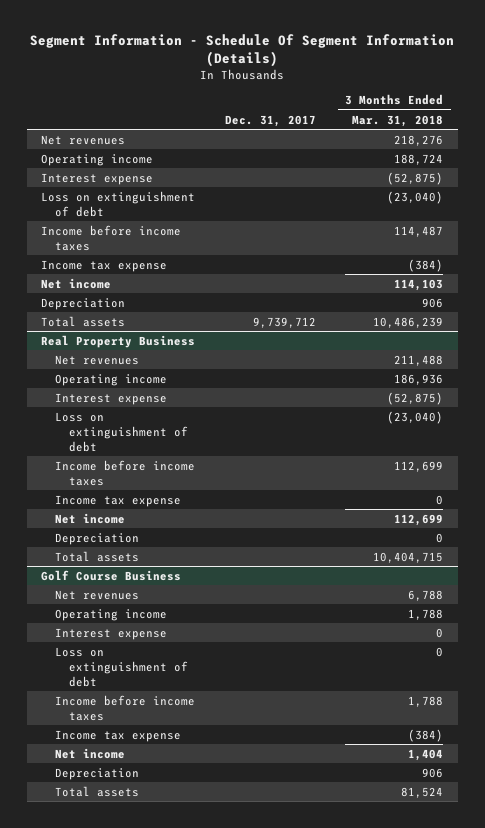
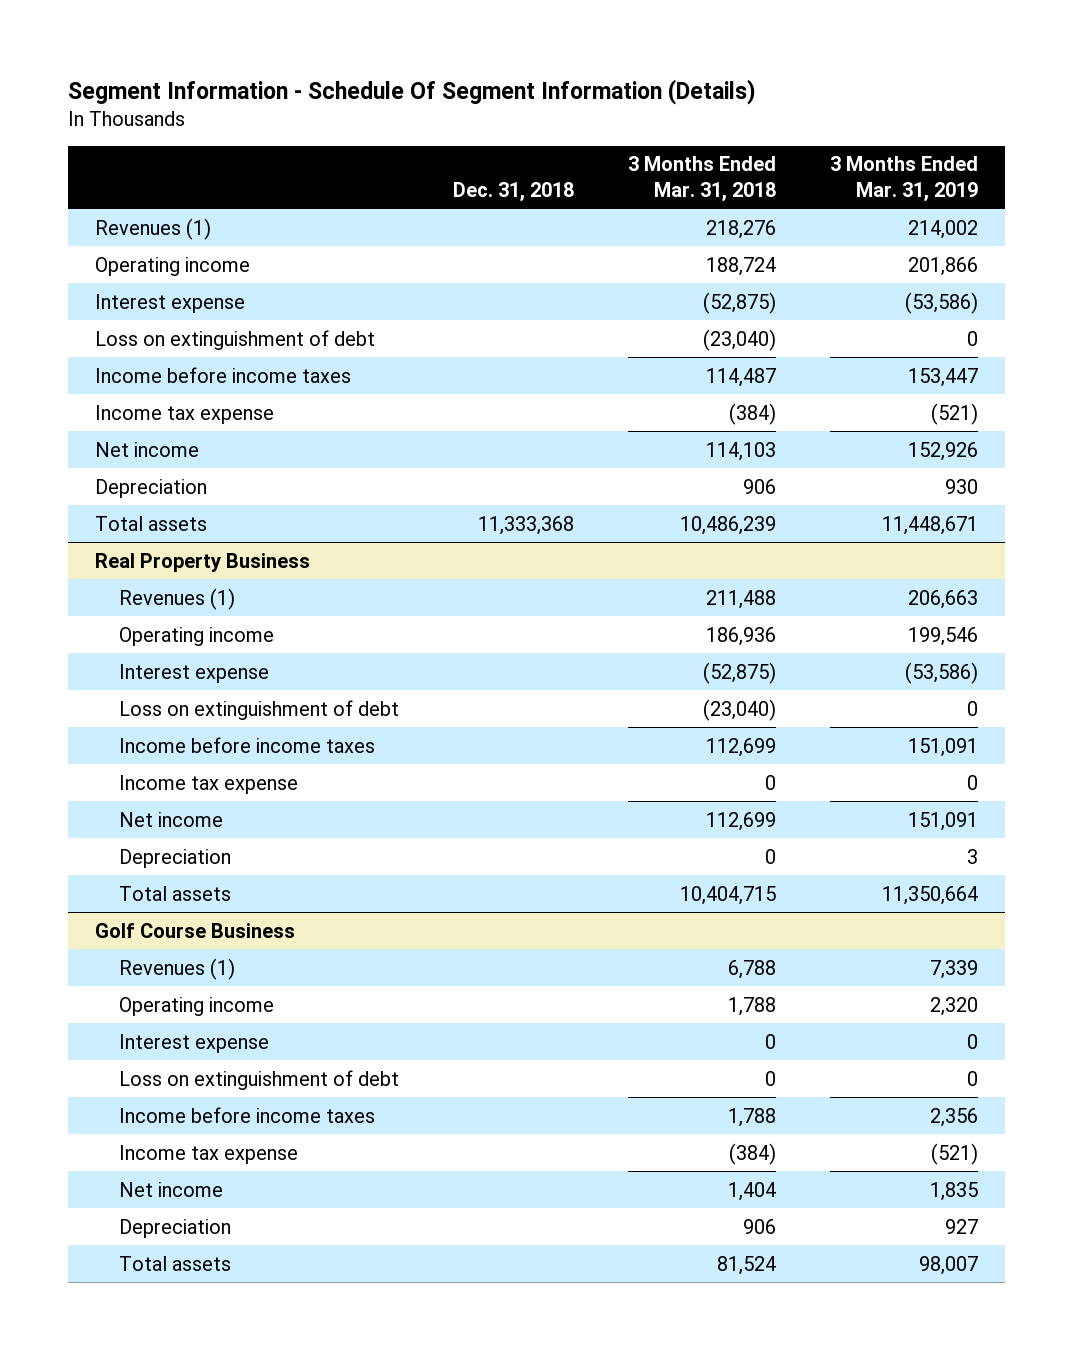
[224,114,316,127] Dec. 31, 2017 -> none
none -> [452,181,574,202] Dec. 31, 2018
none -> [830,156,979,202] 3 Months Ended Mar. 31, 2019
[41,134,126,145] Net revenues -> [95,217,212,240] Revenues (1)
[55,354,140,365] Net revenues -> [118,587,235,610] Revenues (1)
[55,589,140,600] Net revenues -> [118,957,235,980] Revenues (1)

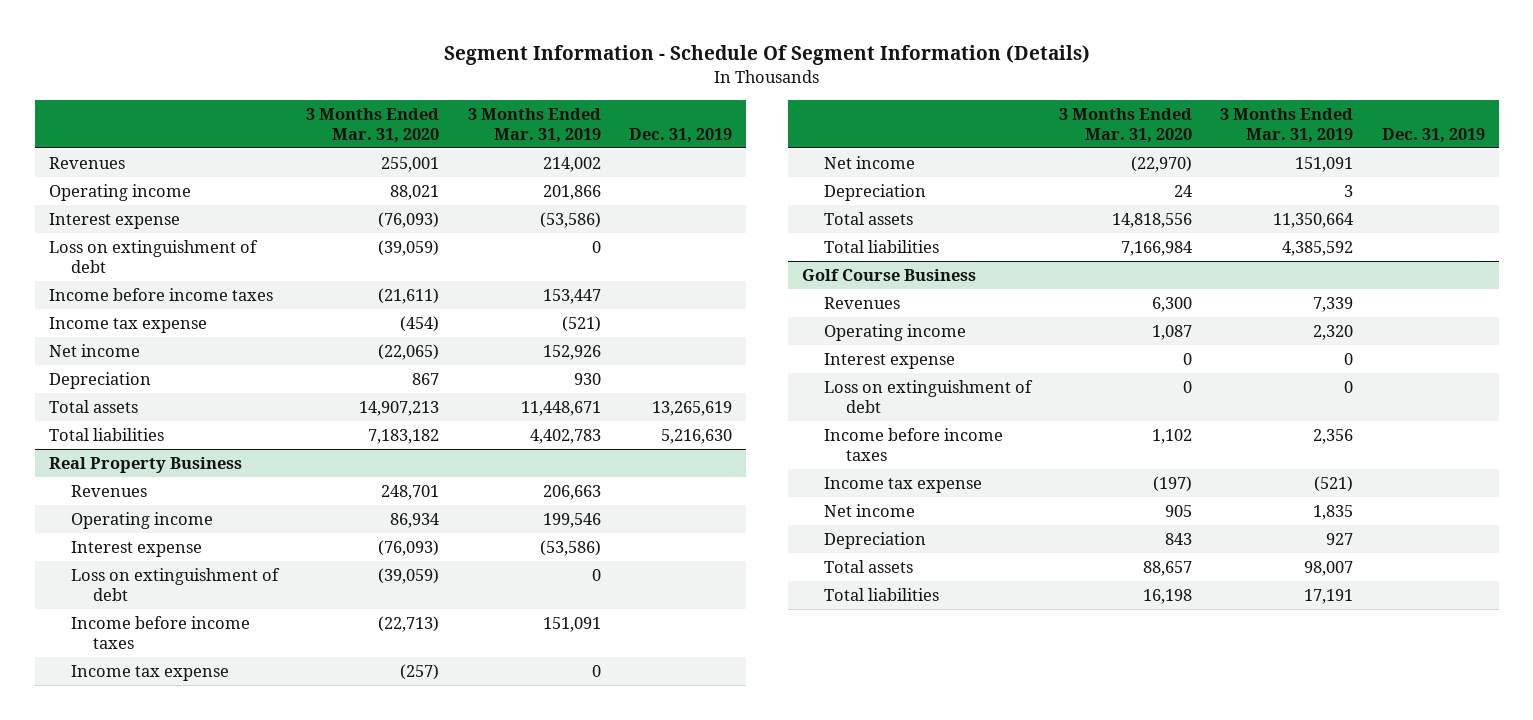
[452,181,574,202] Dec. 31, 2018 -> none
[628,156,777,202] 3 Months Ended Mar. 31, 2018 -> none
none -> [306,107,440,143] 3 Months Ended Mar. 31, 2020
none -> [628,127,732,143] Dec. 31, 2019
[95,217,212,240] Revenues (1) -> [48,157,125,170] Revenues
none -> [48,428,164,442] Total liabilities
[118,587,235,610] Revenues (1) -> [70,485,147,498] Revenues
none -> [823,240,939,254] Total liabilities
[118,957,235,980] Revenues (1) -> [823,297,900,310] Revenues
none -> [823,588,939,602] Total liabilities

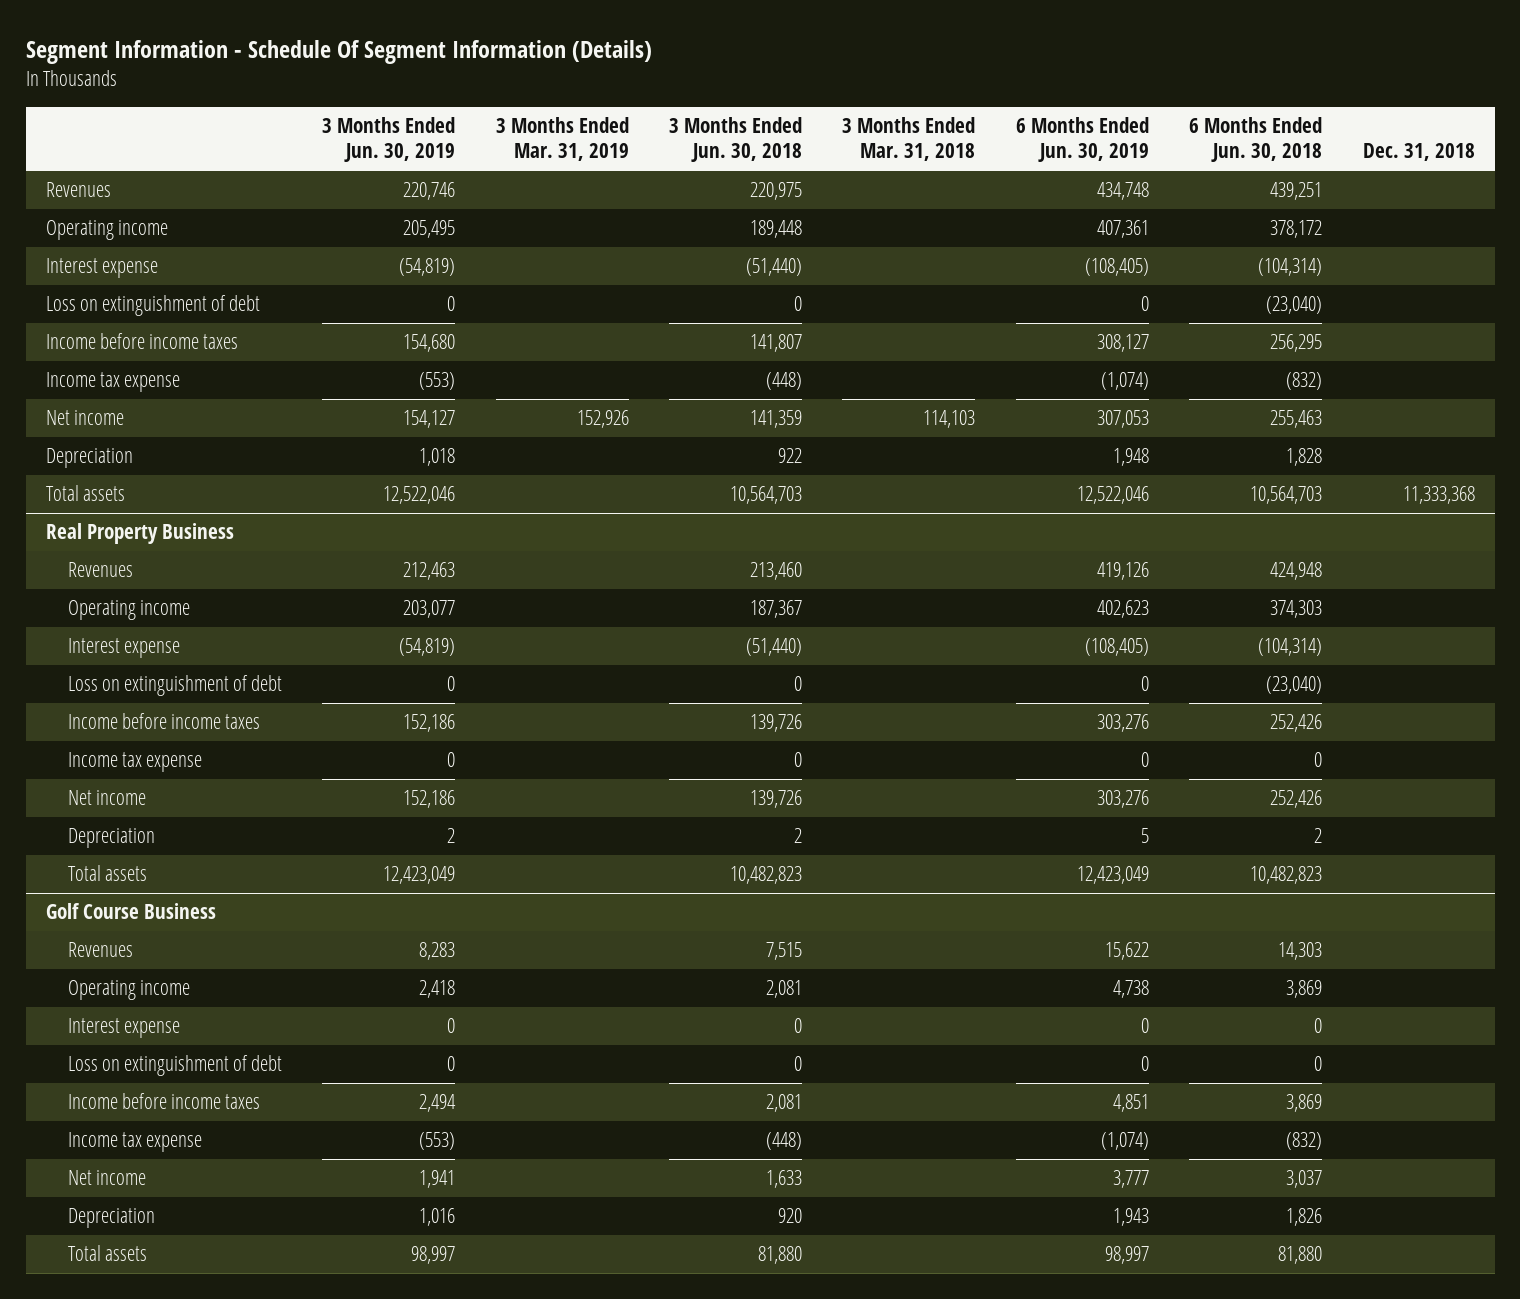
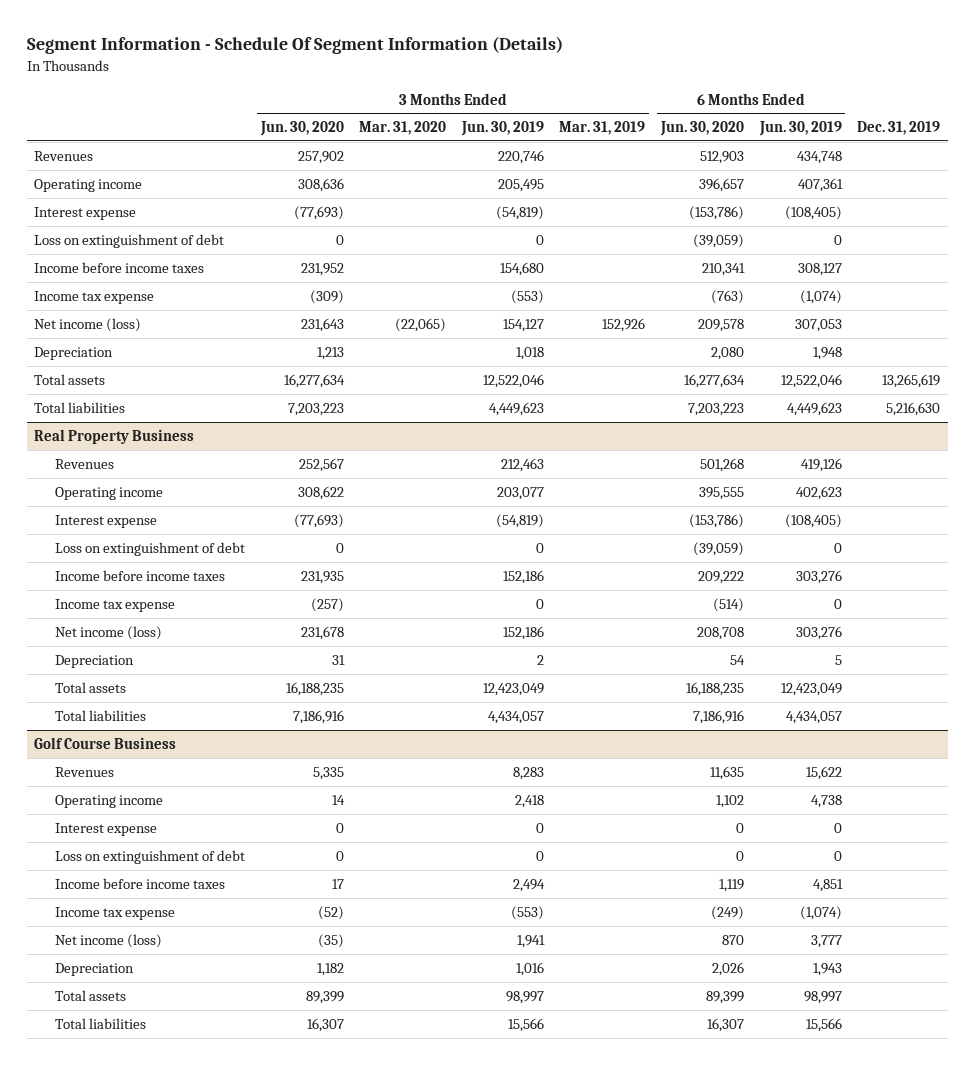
[668,117,802,163] 3 Months Ended Jun. 30, 2018 -> none
[842,117,976,162] 3 Months Ended Mar. 31, 2018 -> none
[1189,117,1323,163] 6 Months Ended Jun. 30, 2018 -> none
[1362,143,1475,162] Dec. 31, 2018 -> none
none -> [259,121,344,137] Jun. 30, 2020
none -> [359,121,447,136] Mar. 31, 2020
none -> [659,121,744,137] Jun. 30, 2020
none -> [857,121,941,136] Dec. 31, 2019
[45,410,124,426] Net income -> [34,317,142,332] Net income (loss)
none -> [34,401,126,413] Total liabilities
[67,790,146,806] Net income -> [55,625,163,640] Net income (loss)
none -> [55,709,147,721] Total liabilities
[67,1170,146,1186] Net income -> [55,933,163,948] Net income (loss)
none -> [55,1017,147,1029] Total liabilities

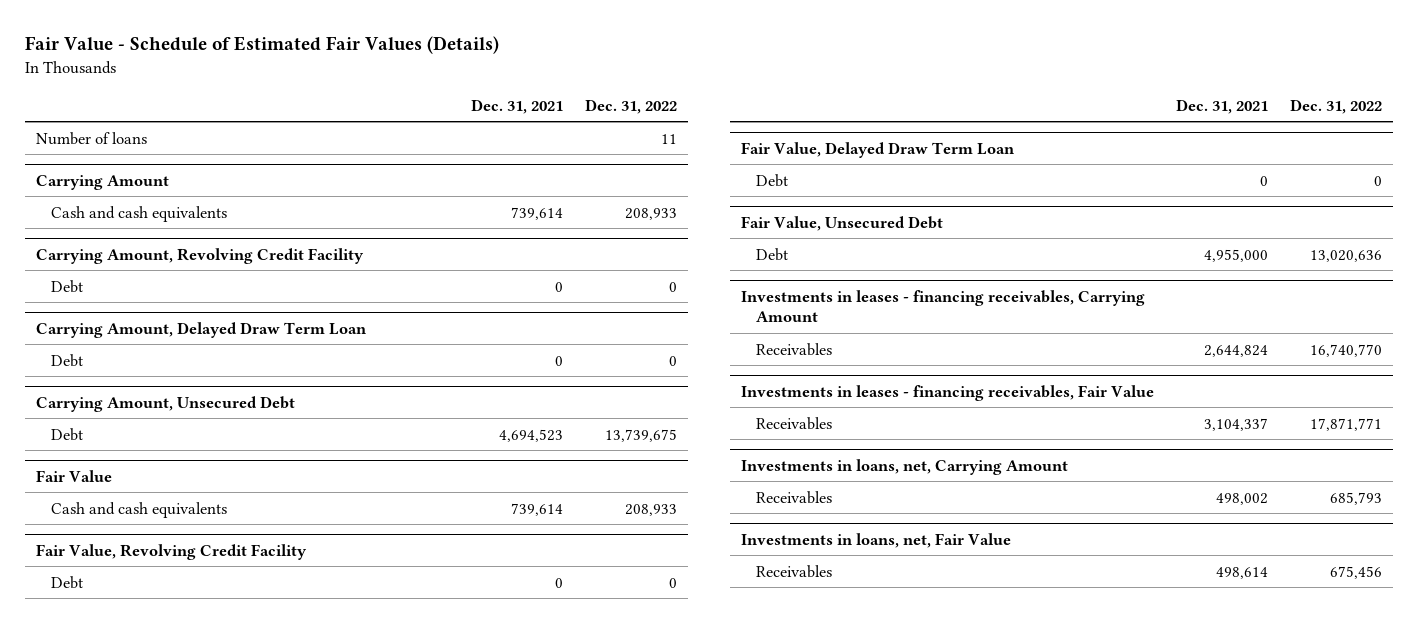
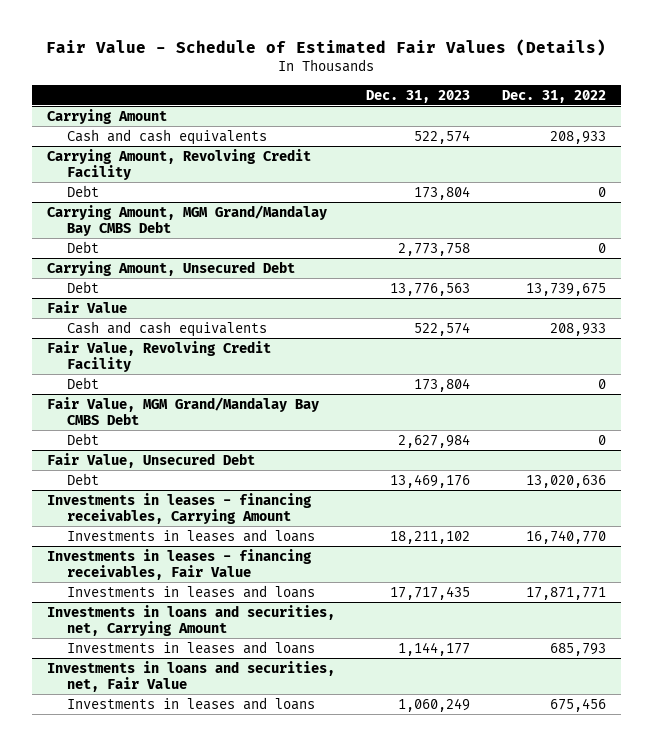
[470,98,563,114] Dec. 31, 2021 -> none
none -> [366,89,471,103] Dec. 31, 2023
[35,131,147,145] Number of loans -> none
[35,321,367,338] Carrying Amount, Delayed Draw Term Loan -> none
none -> [47,204,328,236] Carrying Amount, MGM Grand/Mandalay Bay CMBS Debt
[740,141,1015,158] Fair Value, Delayed Draw Term Loan -> none
none -> [47,396,320,425] Fair Value, MGM Grand/Mandalay Bay CMBS Debt
[755,342,832,356] Receivables -> [66,528,315,542] Investments in leases and loans
[755,416,832,430] Receivables -> [66,584,315,598] Investments in leases and loans
[740,458,1068,475] Investments in loans, net, Carrying Amount -> [47,604,336,636] Investments in loans and securities, net, Carrying Amount
[755,490,832,504] Receivables -> [66,640,315,654] Investments in leases and loans
[740,532,1011,548] Investments in loans, net, Fair Value -> [47,660,336,692] Investments in loans and securities, net, Fair Value
[755,564,832,578] Receivables -> [66,696,315,710] Investments in leases and loans

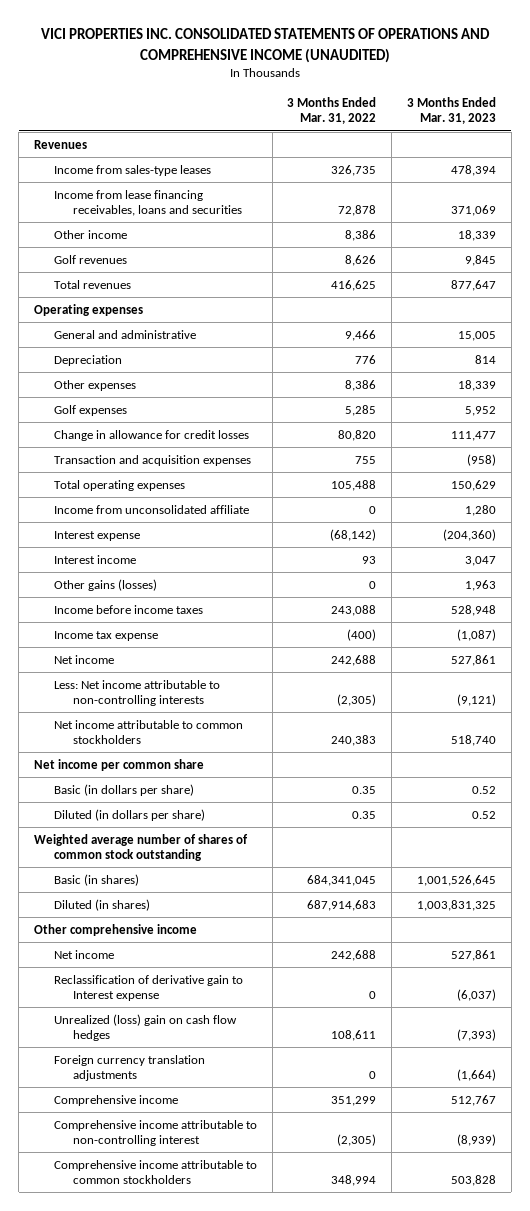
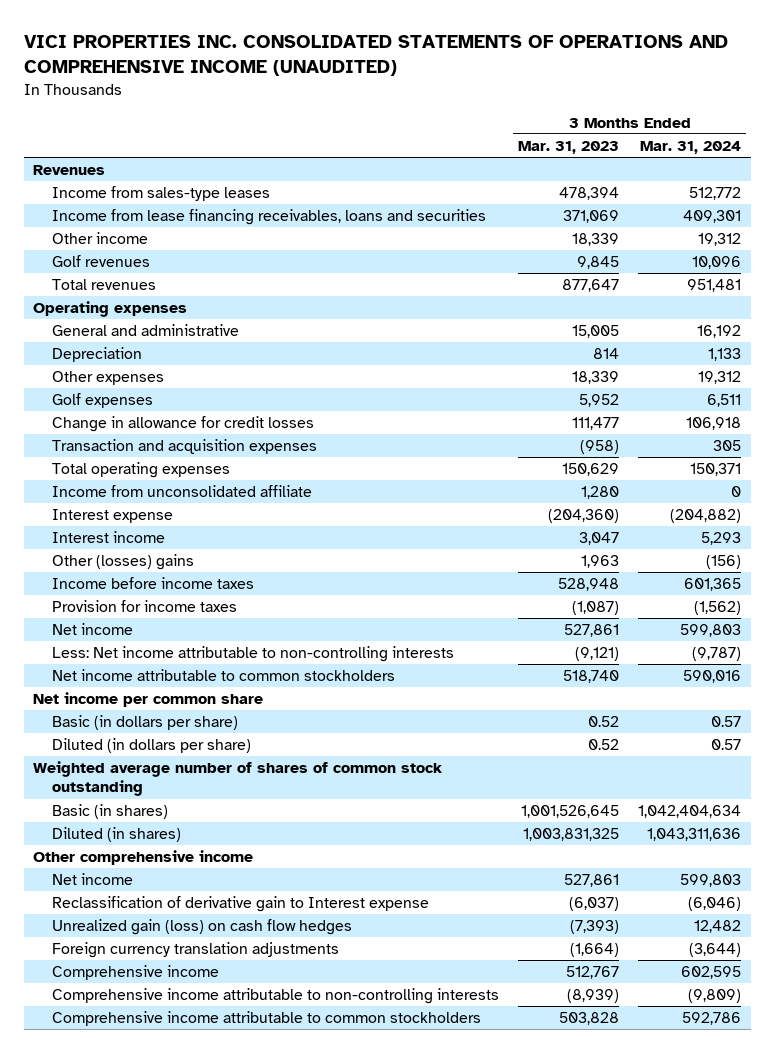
[287,97,377,125] 3 Months Ended Mar. 31, 2022 -> none
none -> [640,141,742,155] Mar. 31, 2024
[53,578,157,591] Other gains (losses) -> [52,554,195,571] Other (losses) gains
[53,630,158,641] Income tax expense -> [52,600,238,613] Provision for income taxes
[53,1013,237,1041] Unrealized (loss) gain on cash flow hedges -> [52,919,353,936] Unrealized gain (loss) on cash flow hedges
[53,1119,257,1146] Comprehensive income attributable to non-controlling interest -> [52,988,500,1005] Comprehensive income attributable to non-controlling interests

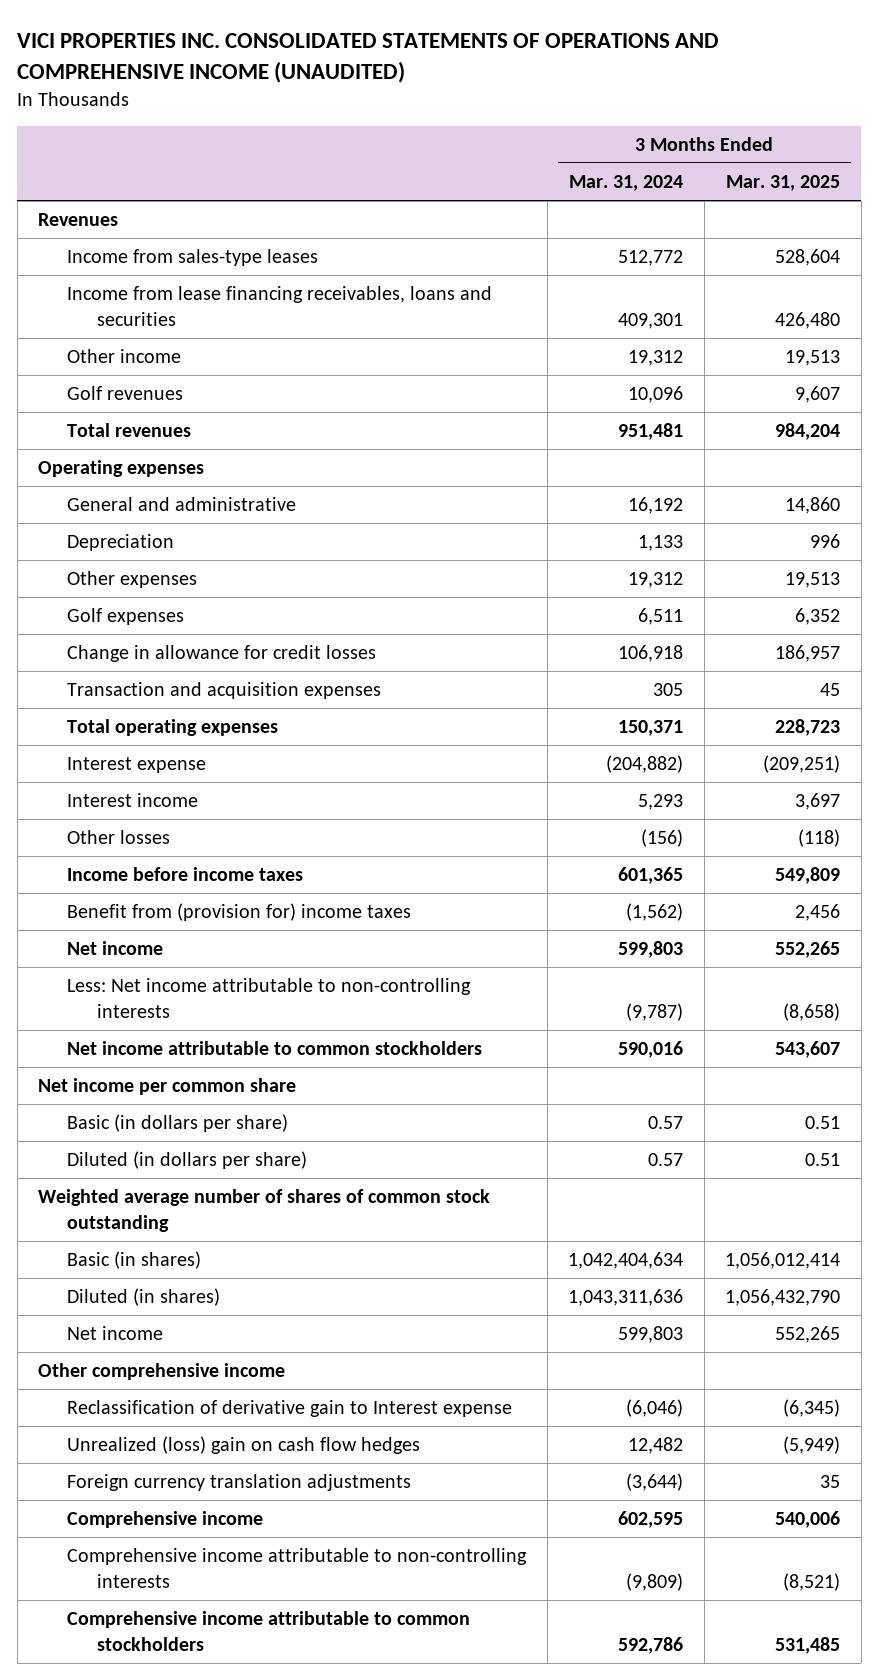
[518,141,620,155] Mar. 31, 2023 -> none
none -> [726,174,841,191] Mar. 31, 2025
[52,485,313,498] Income from unconsolidated affiliate -> none
[52,554,195,571] Other (losses) gains -> [67,830,171,845] Other losses
[52,600,238,613] Provision for income taxes -> [67,903,412,922] Benefit from (provision for) income taxes
[33,850,254,866] Other comprehensive income -> [37,1363,285,1381] Other comprehensive income
[52,919,353,936] Unrealized gain (loss) on cash flow hedges -> [67,1436,421,1455] Unrealized (loss) gain on cash flow hedges

